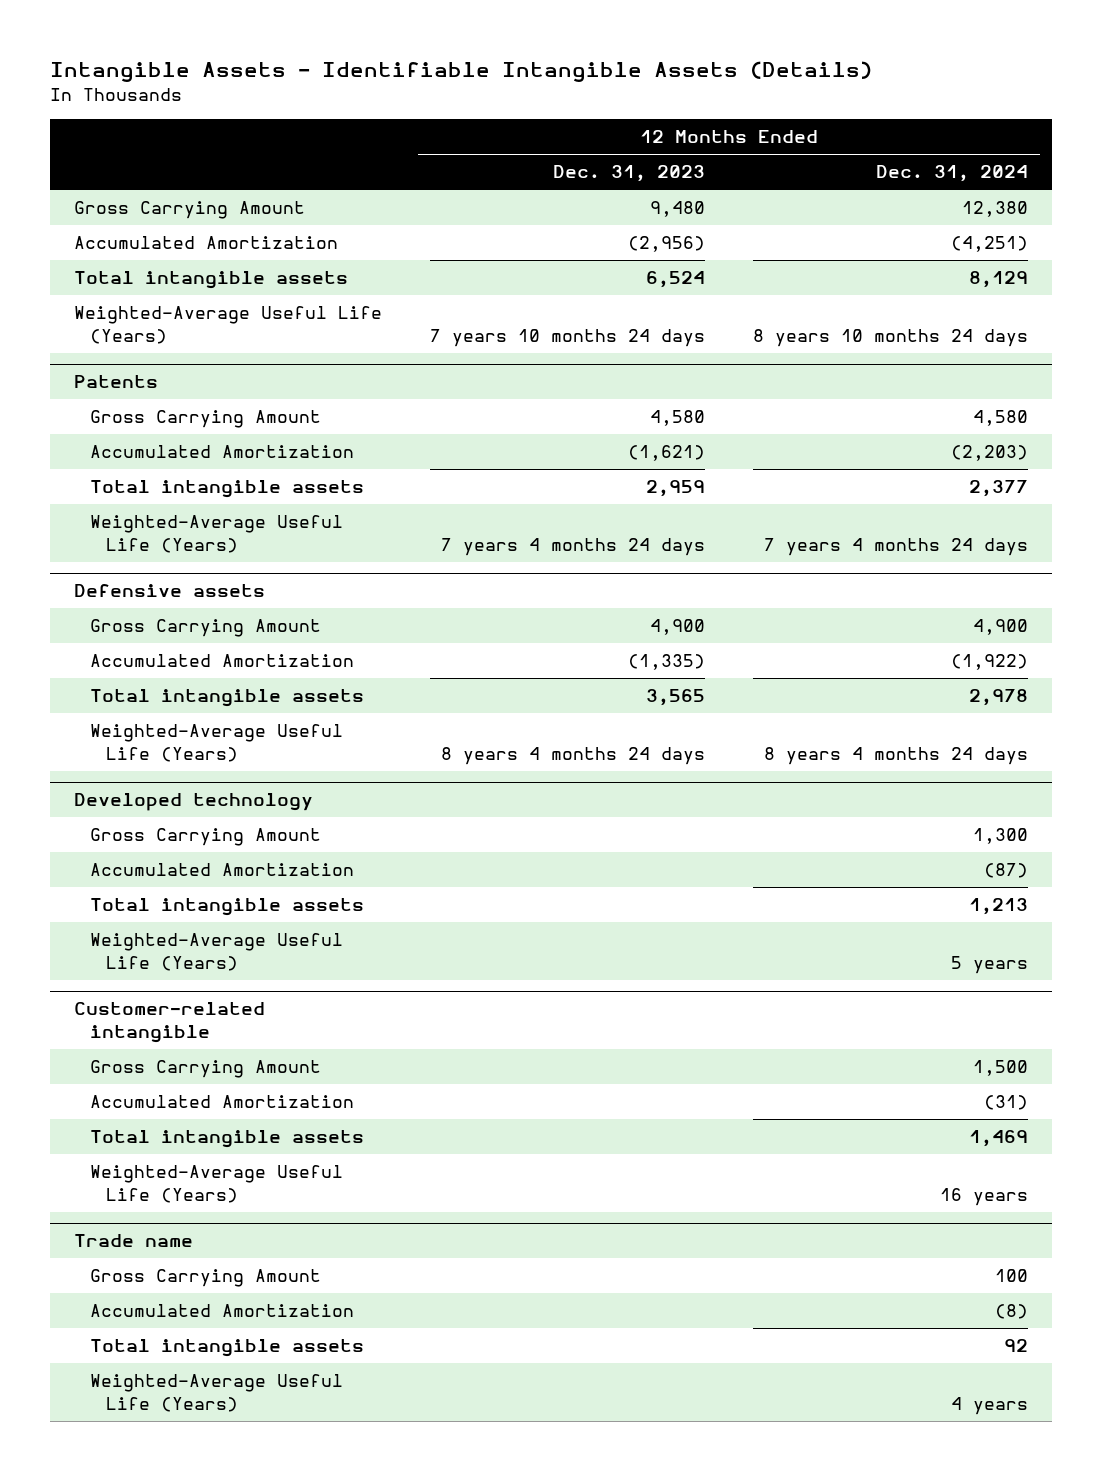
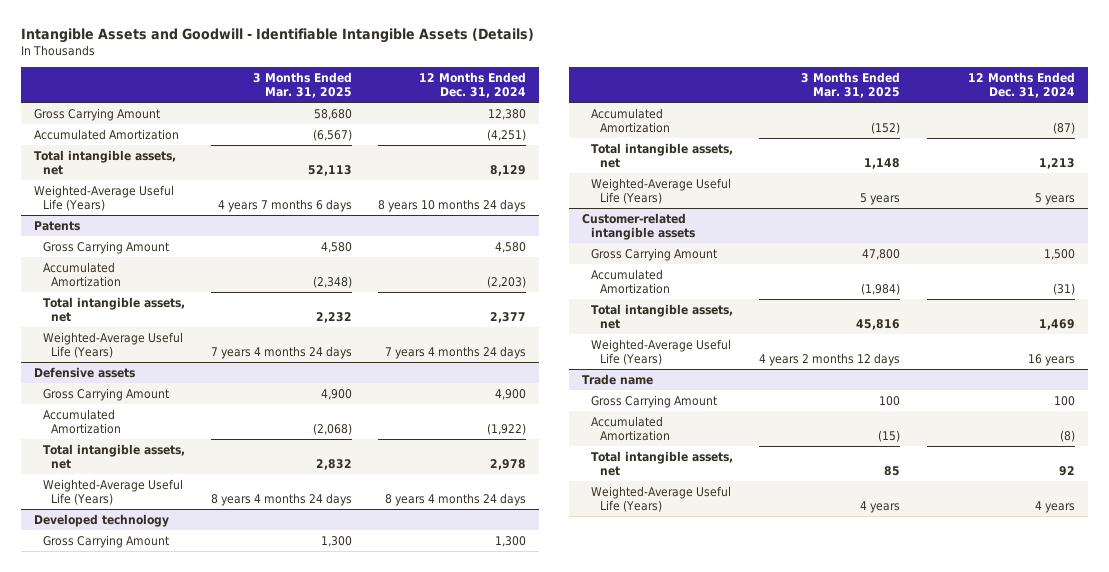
[50,61,873,83] Intangible Assets - Identifiable Intangible Assets (Details) -> [20,28,534,44] Intangible Assets and Goodwill - Identifiable Intangible Assets (Details)
[553,165,706,183] Dec. 31, 2023 -> none
none -> [252,71,352,98] 3 Months Ended Mar. 31, 2025
[74,271,349,290] Total intangible assets -> [33,149,176,175] Total intangible assets, net
[90,480,365,499] Total intangible assets -> [42,296,185,322] Total intangible assets, net
[90,689,365,708] Total intangible assets -> [42,443,185,469] Total intangible assets, net
[90,898,365,917] Total intangible assets -> [591,142,734,168] Total intangible assets, net
[74,1002,266,1043] Customer-related intangible -> [582,212,696,240] Customer-related intangible assets
[90,1130,365,1149] Total intangible assets -> [591,303,734,329] Total intangible assets, net
[90,1339,365,1358] Total intangible assets -> [591,450,734,476] Total intangible assets, net

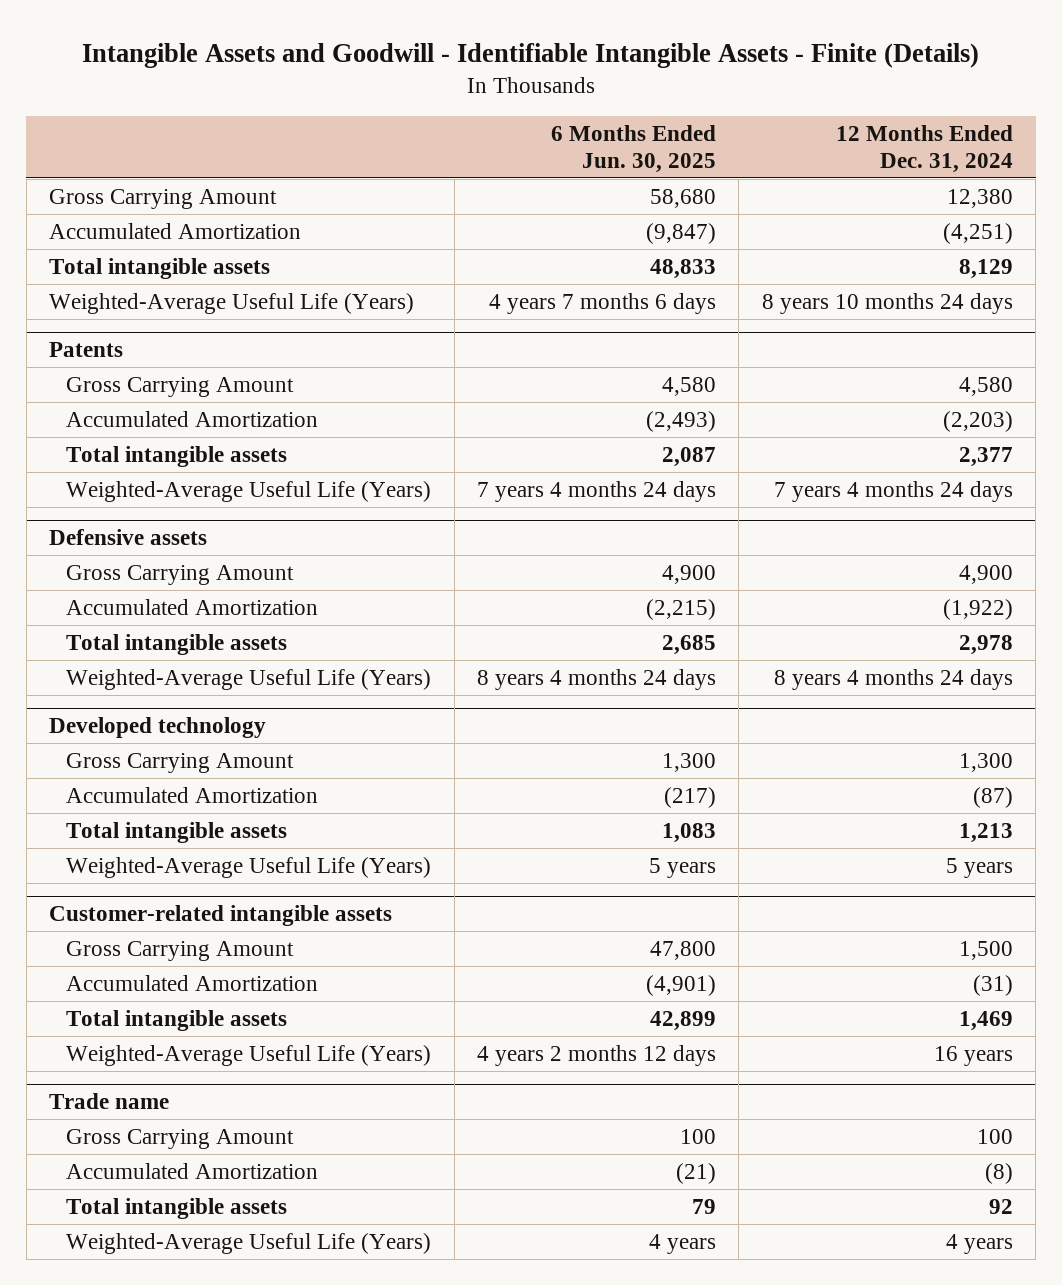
[20,28,534,44] Intangible Assets and Goodwill - Identifiable Intangible Assets (Details) -> [82,43,980,69] Intangible Assets and Goodwill - Identifiable Intangible Assets - Finite (Details)
[252,71,352,98] 3 Months Ended Mar. 31, 2025 -> none
none -> [550,125,716,173] 6 Months Ended Jun. 30, 2025
[33,149,176,175] Total intangible assets, net -> [49,257,271,279] Total intangible assets
[42,296,185,322] Total intangible assets, net -> [66,445,288,467] Total intangible assets
[42,443,185,469] Total intangible assets, net -> [66,633,288,655] Total intangible assets
[591,142,734,168] Total intangible assets, net -> [66,821,288,843] Total intangible assets
[591,303,734,329] Total intangible assets, net -> [66,1009,288,1031] Total intangible assets
[591,450,734,476] Total intangible assets, net -> [66,1197,288,1219] Total intangible assets

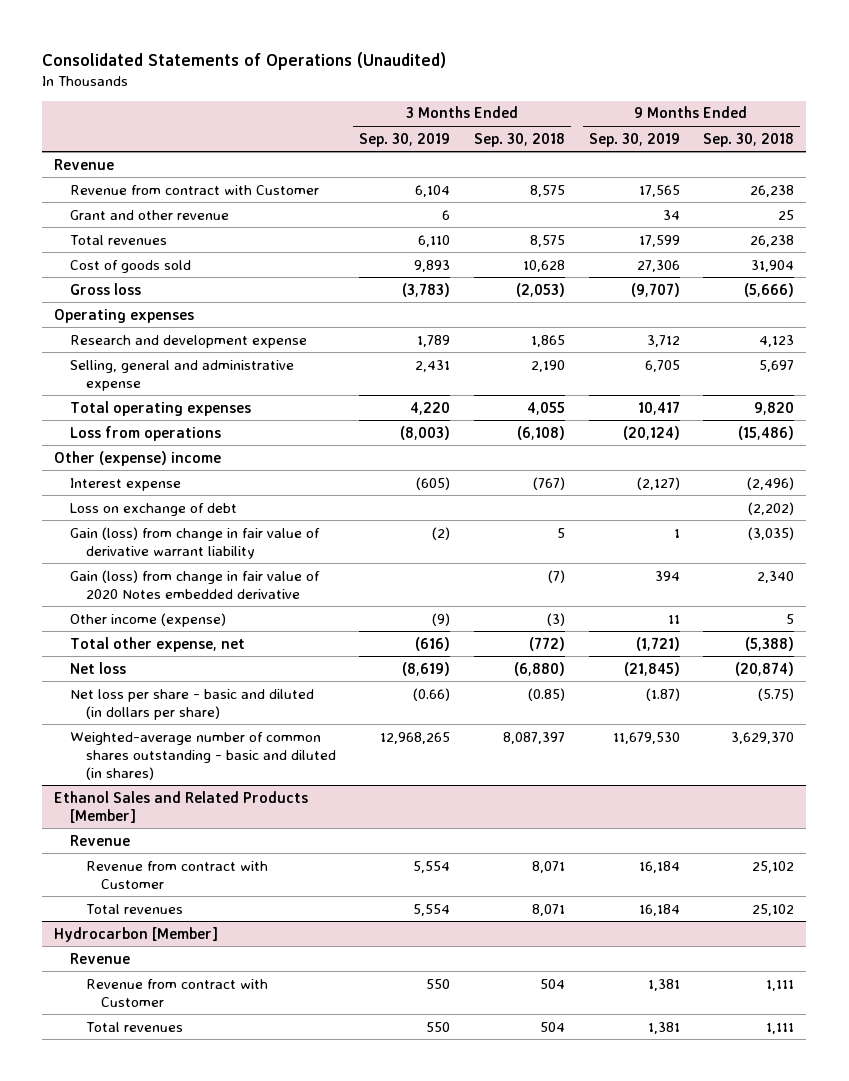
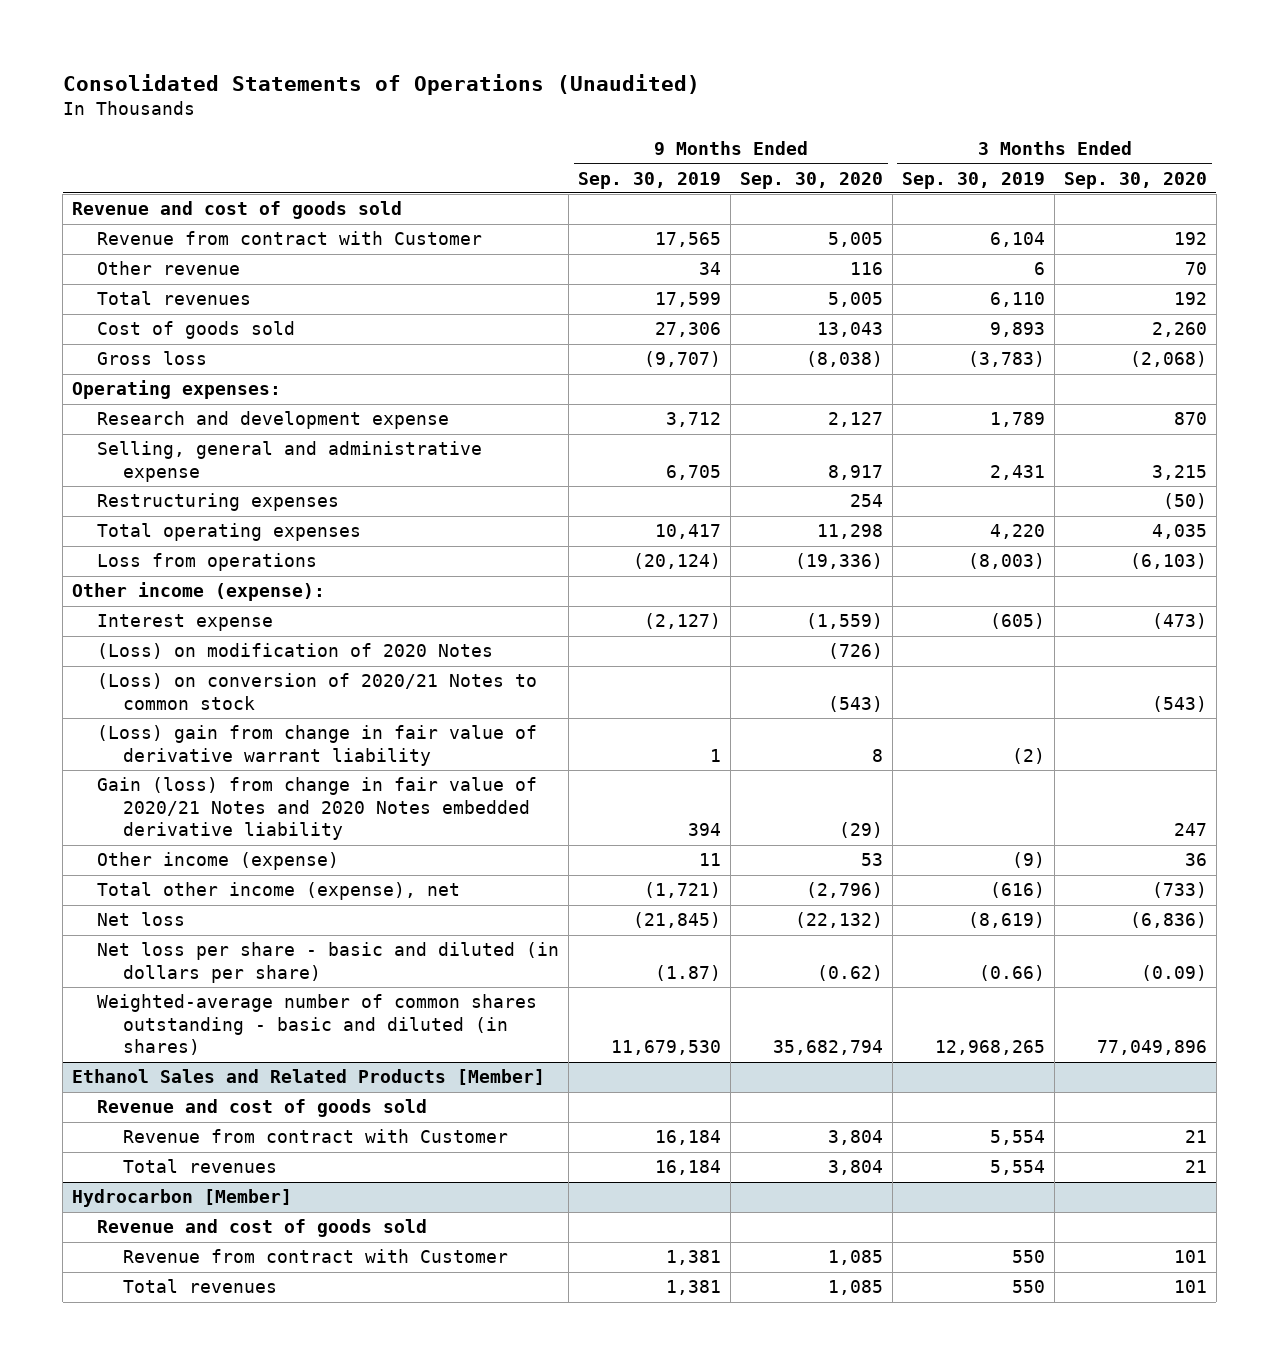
[473,132,565,147] Sep. 30, 2018 -> none
[703,132,795,147] Sep. 30, 2018 -> none
none -> [740,171,884,189] Sep. 30, 2020
none -> [1064,171,1208,189] Sep. 30, 2020
[54,158,115,170] Revenue -> none
none -> [72,201,403,220] Revenue and cost of goods sold
[69,209,229,220] Grant and other revenue -> [97,261,241,276] Other revenue
[54,308,195,323] Operating expenses -> [72,380,282,400] Operating expenses:
none -> [97,493,340,512] Restructuring expenses
[54,450,222,466] Other (expense) income -> [72,582,326,602] Other income (expense):
[69,502,237,516] Loss on exchange of debt -> [97,643,494,660] (Loss) on modification of 2020 Notes
none -> [97,673,538,710] (Loss) on conversion of 2020/21 Notes to common stock
[69,526,320,559] Gain (loss) from change in fair value of derivative warrant liability -> [97,725,538,766] (Loss) gain from change in fair value of derivative warrant liability
[69,569,320,599] Gain (loss) from change in fair value of 2020 Notes embedded derivative -> [97,777,538,841] Gain (loss) from change in fair value of 2020/21 Notes and 2020 Notes embedded derivative liability
[69,636,245,652] Total other expense, net -> [97,882,461,901] Total other income (expense), net
[69,834,130,846] Revenue -> none
none -> [97,1099,428,1118] Revenue and cost of goods sold
[69,952,130,964] Revenue -> none
none -> [97,1219,428,1238] Revenue and cost of goods sold

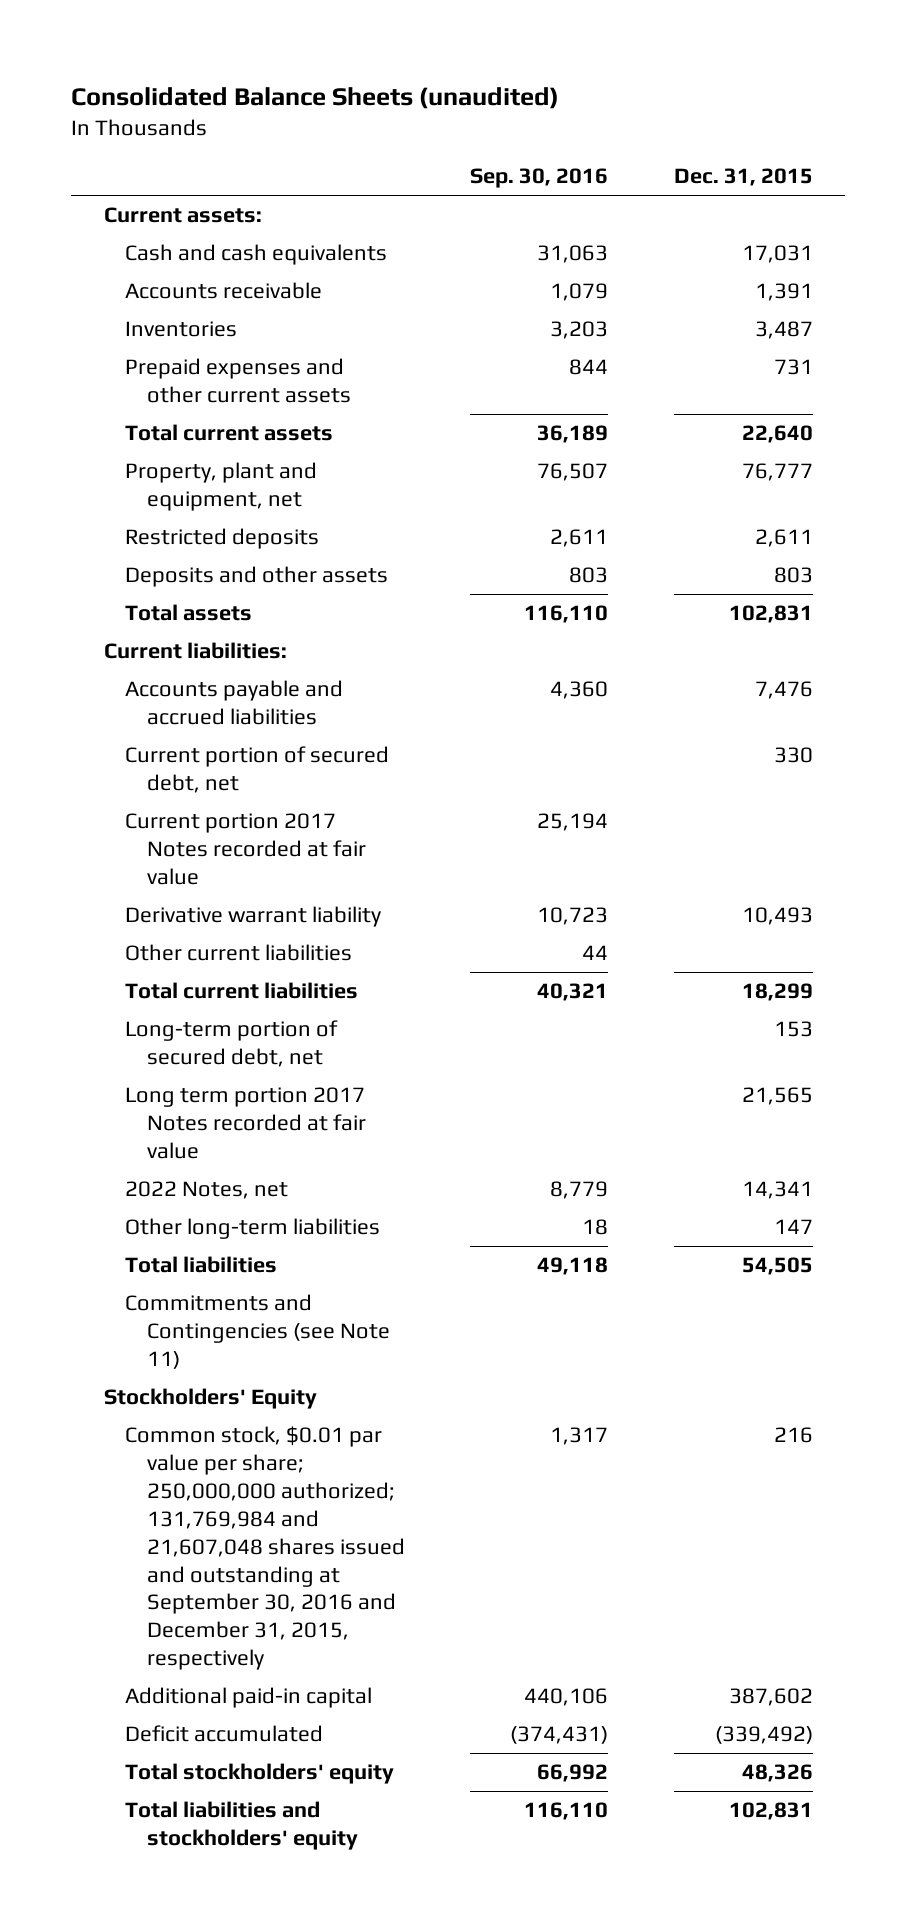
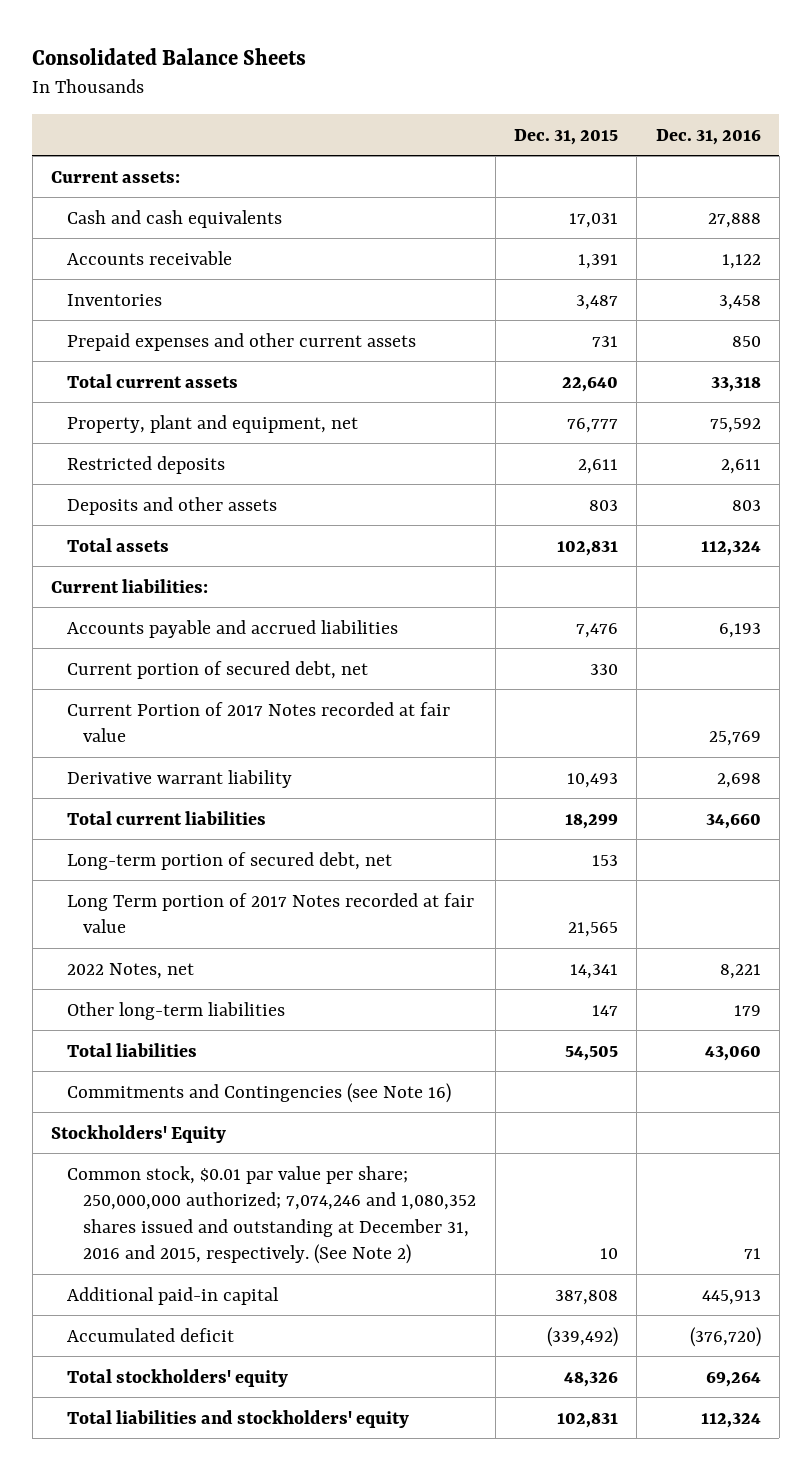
[71,87,560,110] Consolidated Balance Sheets (unaudited) -> [32,47,307,65] Consolidated Balance Sheets
[470,168,609,189] Sep. 30, 2016 -> none
none -> [655,128,761,145] Dec. 31, 2016
[125,813,366,885] Current portion 2017 Notes recorded at fair value -> [67,701,451,743] Current Portion of 2017 Notes recorded at fair value
[125,944,353,962] Other current liabilities -> none
[125,1087,366,1159] Long term portion 2017 Notes recorded at fair value -> [67,892,475,934] Long Term portion of 2017 Notes recorded at fair value
[125,1294,390,1369] Commitments and Contingencies (see Note 11) -> [67,1082,452,1103] Commitments and Contingencies (see Note 16)
[125,1426,405,1671] Common stock, $0.01 par value per share; 250,000,000 authorized; 131,769,984 and 21,607,048 shares issued and outstanding at September 30, 2016 and December 31, 2015, respectively -> [67,1165,477,1265] Common stock, $0.01 par value per share; 250,000,000 authorized; 7,074,246 and 1,080,352 shares issued and outstanding at December 31, 2016 and 2015, respectively. (See Note 2)
[773,1427,813,1444] 216 -> [599,1248,618,1260] 10
[728,1688,813,1707] 387,602 -> [554,1289,618,1305] 387,808
[125,1725,324,1743] Deficit accumulated -> [67,1327,235,1342] Accumulated deficit

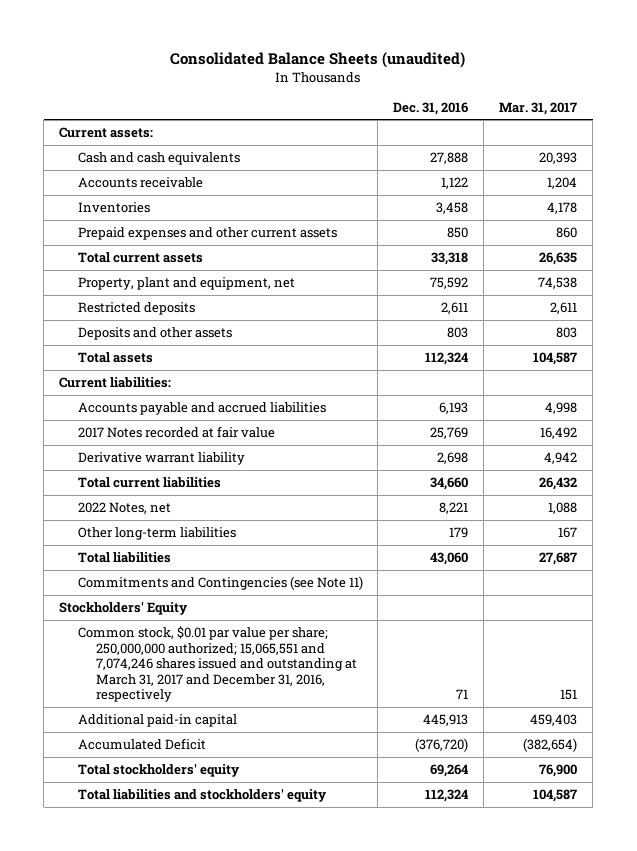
[32,47,307,65] Consolidated Balance Sheets -> [170,52,466,69] Consolidated Balance Sheets (unaudited)
[513,128,618,145] Dec. 31, 2015 -> none
none -> [499,101,578,115] Mar. 31, 2017
[67,660,369,679] Current portion of secured debt, net -> none
[67,701,451,743] Current Portion of 2017 Notes recorded at fair value -> [77,425,275,438] 2017 Notes recorded at fair value
[67,851,393,870] Long-term portion of secured debt, net -> none
[67,892,475,934] Long Term portion of 2017 Notes recorded at fair value -> none
[67,1082,452,1103] Commitments and Contingencies (see Note 16) -> [77,575,363,590] Commitments and Contingencies (see Note 11)
[67,1165,477,1265] Common stock, $0.01 par value per share; 250,000,000 authorized; 7,074,246 and 1,080,352 shares issued and outstanding at December 31, 2016 and 2015, respectively. (See Note 2) -> [77,625,357,703] Common stock, $0.01 par value per share; 250,000,000 authorized; 15,065,551 and 7,074,246 shares issued and outstanding at March 31, 2017 and December 31, 2016, respectively
[67,1327,235,1342] Accumulated deficit -> [77,737,206,750] Accumulated Deficit

